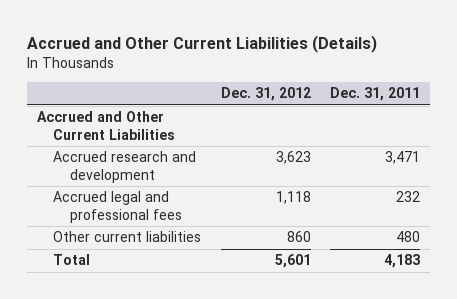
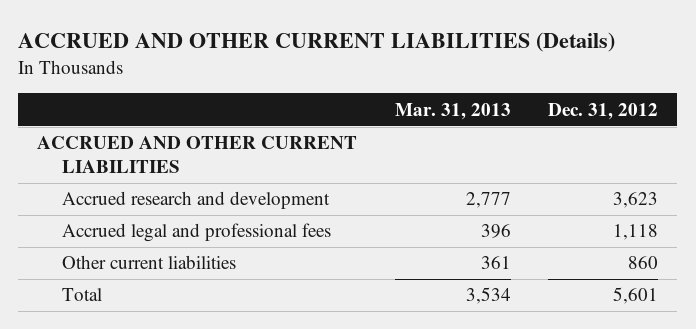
[26,34,377,53] Accrued and Other Current Liabilities (Details) -> [18,32,616,53] ACCRUED AND OTHER CURRENT LIABILITIES (Details)
[330,86,421,101] Dec. 31, 2011 -> none
none -> [394,102,511,120] Mar. 31, 2013
[36,111,176,140] Accrued and Other Current Liabilities -> [37,136,358,174] ACCRUED AND OTHER CURRENT LIABILITIES

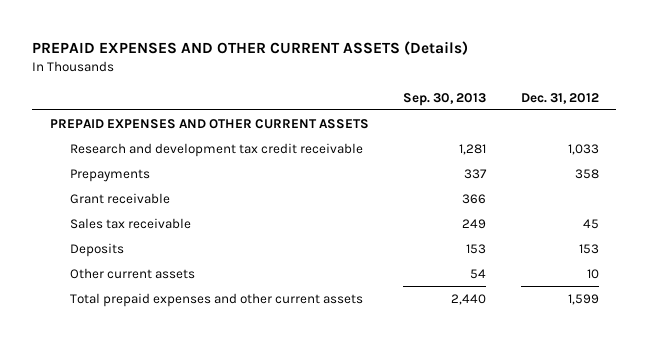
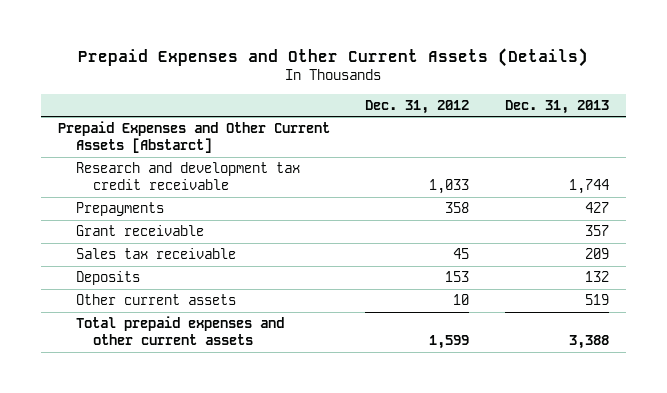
[32,41,469,56] PREPAID EXPENSES AND OTHER CURRENT ASSETS (Details) -> [78,47,589,67] Prepaid Expenses and Other Current Assets (Details)
[403,92,487,106] Sep. 30, 2013 -> none
none -> [504,99,609,114] Dec. 31, 2013
[49,118,369,129] PREPAID EXPENSES AND OTHER CURRENT ASSETS -> [58,121,331,154] Prepaid Expenses and Other Current Assets [Abstarct]

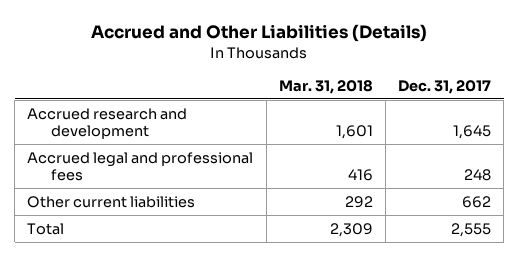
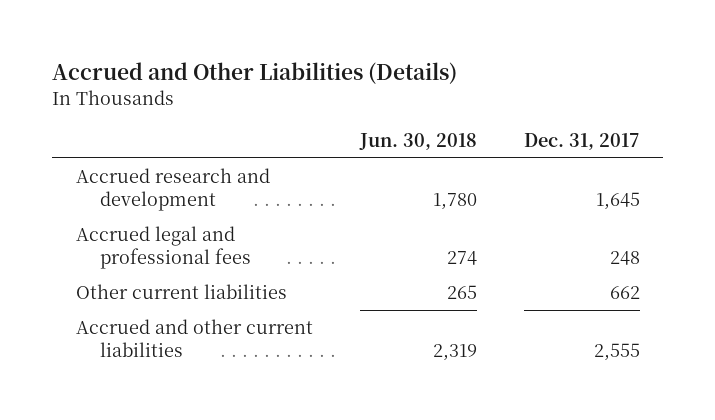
[278,79,373,94] Mar. 31, 2018 -> none
none -> [358,133,477,151] Jun. 30, 2018
[27,222,65,235] Total -> [75,319,313,357] Accrued and other current liabilities

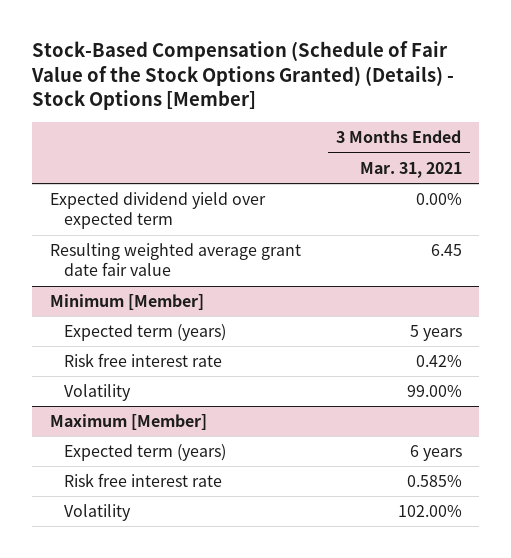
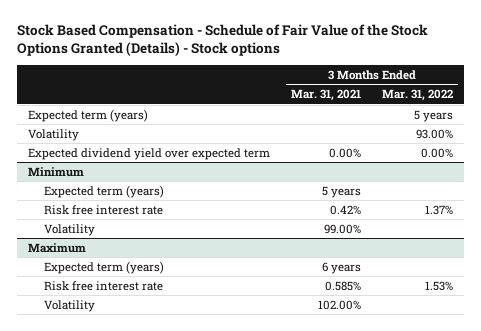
[30,40,454,111] Stock-Based Compensation (Schedule of Fair Value of the Stock Options Granted) (Details) - Stock Options [Member] -> [17,24,429,57] Stock Based Compensation - Schedule of Fair Value of the Stock Options Granted (Details) - Stock options
none -> [382,89,454,102] Mar. 31, 2022
none -> [27,108,148,122] Expected term (years)
none -> [27,128,79,141] Volatility
[49,242,301,277] Resulting weighted average grant date fair value -> none
[49,293,204,310] Minimum [Member] -> [27,166,84,177] Minimum
[49,413,207,430] Maximum [Member] -> [27,242,86,253] Maximum

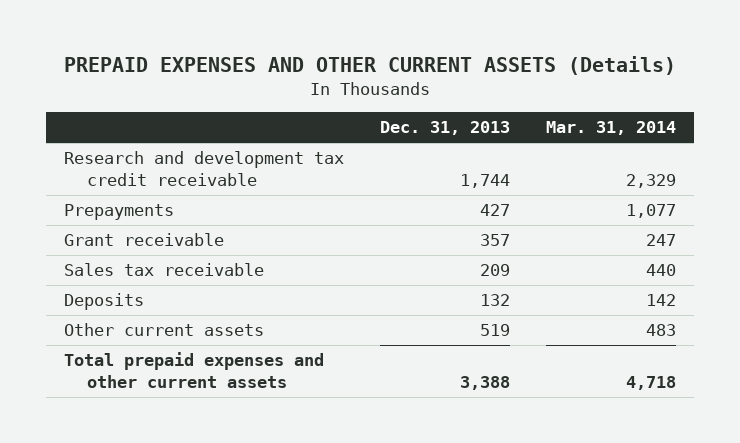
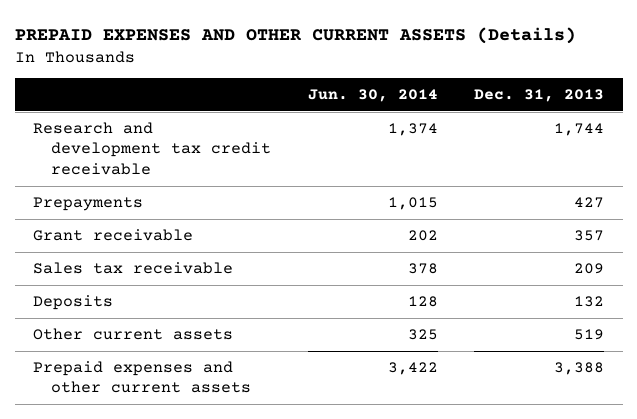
[546,121,677,136] Mar. 31, 2014 -> none
none -> [307,88,438,102] Jun. 30, 2014
[64,352,325,388] Total prepaid expenses and other current assets -> [32,361,251,394] Prepaid expenses and other current assets

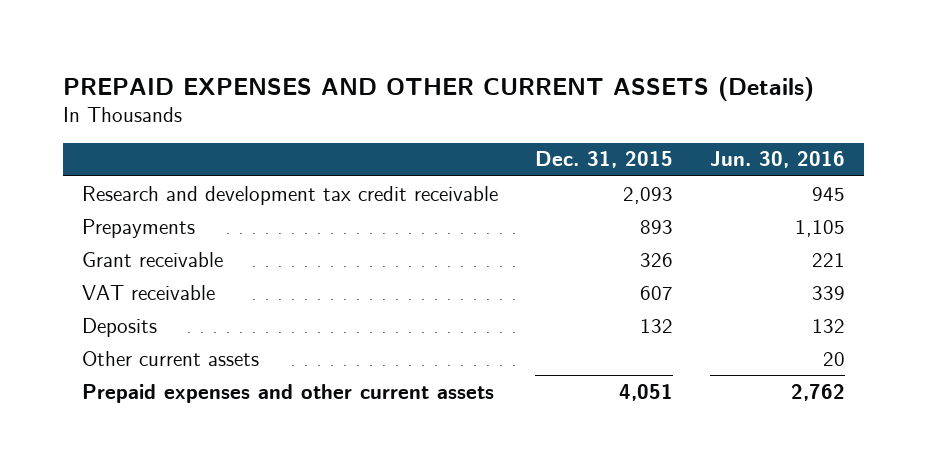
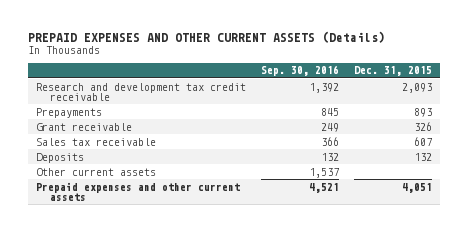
[710,151,846,169] Jun. 30, 2016 -> none
none -> [261,65,340,77] Sep. 30, 2016
[81,284,215,300] VAT receivable -> none
none -> [35,137,156,146] Sales tax receivable

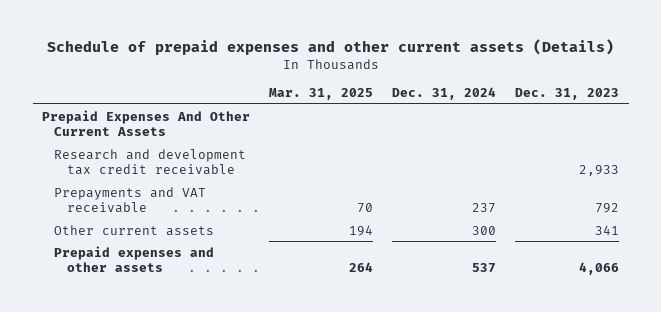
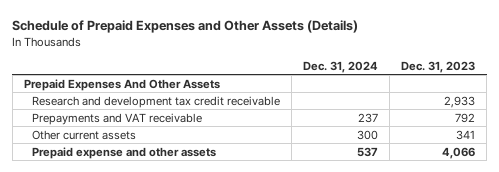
[46,39,614,56] Schedule of prepaid expenses and other current assets (Details) -> [12,20,359,34] Schedule of Prepaid Expenses and Other Assets (Details)
[269,88,374,101] Mar. 31, 2025 -> none
[42,109,251,136] Prepaid Expenses And Other Current Assets -> [24,78,221,91] Prepaid Expenses And Other Assets
[54,245,215,272] Prepaid expenses and other assets -> [32,146,217,159] Prepaid expense and other assets

